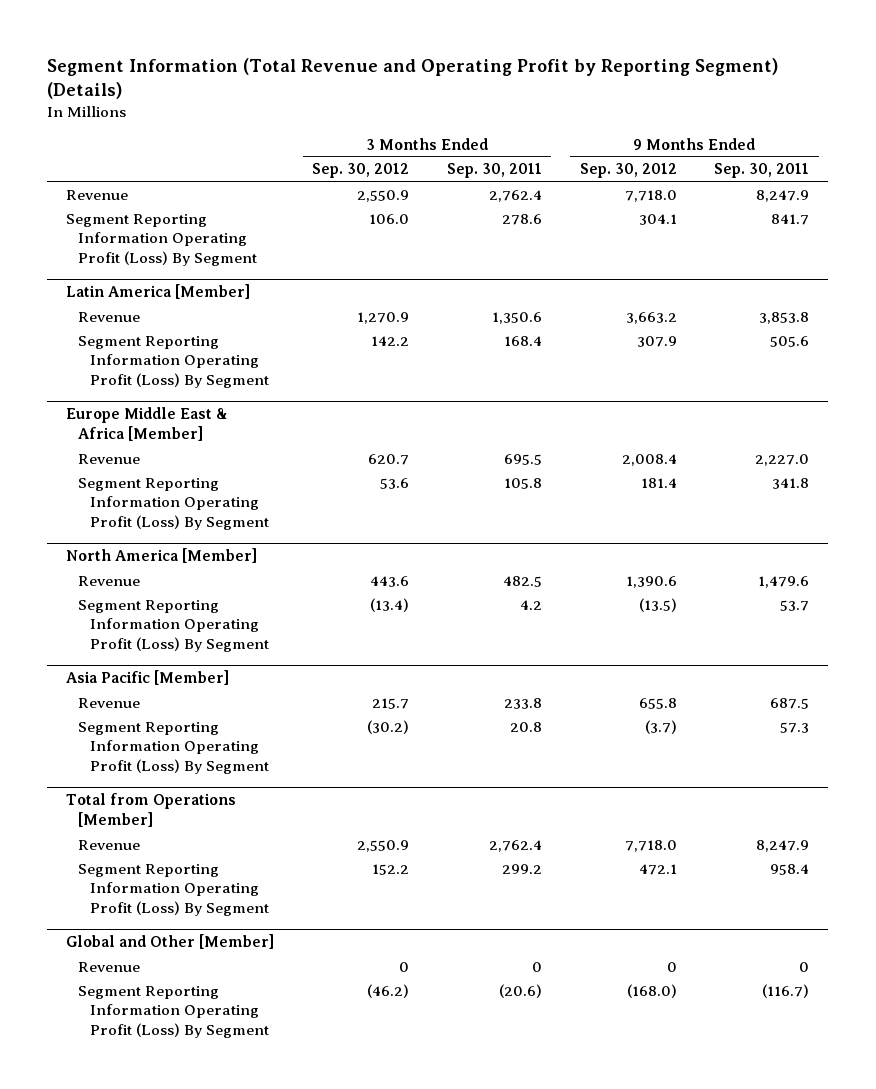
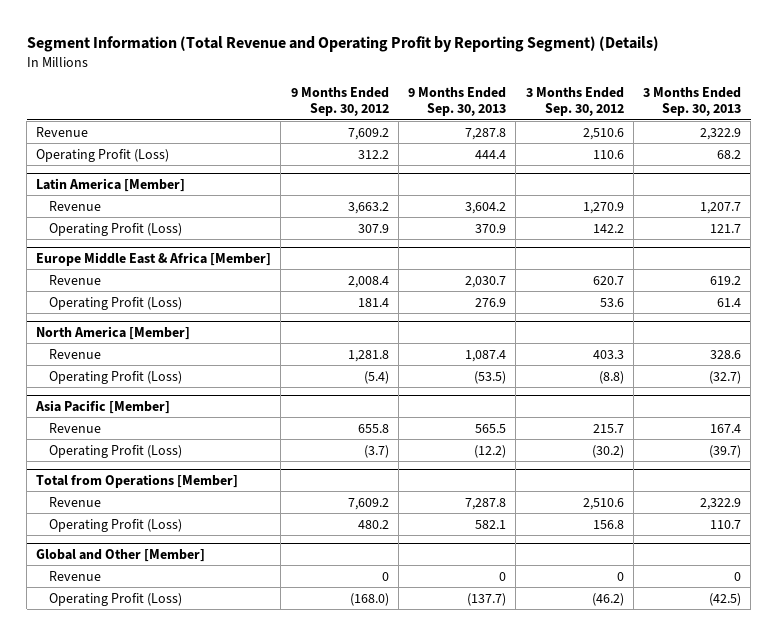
[446,163,542,179] Sep. 30, 2011 -> none
[714,163,810,179] Sep. 30, 2011 -> none
none -> [408,86,507,117] 9 Months Ended Sep. 30, 2013
none -> [642,86,741,117] 3 Months Ended Sep. 30, 2013
[357,189,410,202] 2,550.9 -> [582,127,624,140] 2,510.6
[624,189,677,202] 7,718.0 -> [347,127,389,140] 7,609.2
[66,213,257,266] Segment Reporting Information Operating Profit (Loss) By Segment -> [36,148,170,162] Operating Profit (Loss)
[369,213,410,224] 106.0 -> [592,149,624,159] 110.6
[638,213,677,225] 304.1 -> [357,149,389,159] 312.2
[77,335,269,388] Segment Reporting Information Operating Profit (Loss) By Segment -> [49,222,183,236] Operating Profit (Loss)
[77,477,269,530] Segment Reporting Information Operating Profit (Loss) By Segment -> [49,296,183,310] Operating Profit (Loss)
[370,575,410,587] 443.6 -> [592,349,624,359] 403.3
[625,575,677,588] 1,390.6 -> [347,349,389,362] 1,281.8
[77,599,269,652] Segment Reporting Information Operating Profit (Loss) By Segment -> [49,370,183,384] Operating Profit (Loss)
[370,597,410,612] (13.4) -> [598,370,624,384] (8.8)
[638,597,677,612] (13.5) -> [363,370,389,384] (5.4)
[77,721,269,774] Segment Reporting Information Operating Profit (Loss) By Segment -> [49,444,183,458] Operating Profit (Loss)
[357,839,410,852] 2,550.9 -> [582,497,624,510] 2,510.6
[624,839,677,852] 7,718.0 -> [347,497,389,510] 7,609.2
[77,863,269,916] Segment Reporting Information Operating Profit (Loss) By Segment -> [49,518,183,532] Operating Profit (Loss)
[372,863,410,875] 152.2 -> [592,519,624,529] 156.8
[638,863,677,875] 472.1 -> [357,519,389,529] 480.2
[77,985,269,1038] Segment Reporting Information Operating Profit (Loss) By Segment -> [49,592,183,606] Operating Profit (Loss)

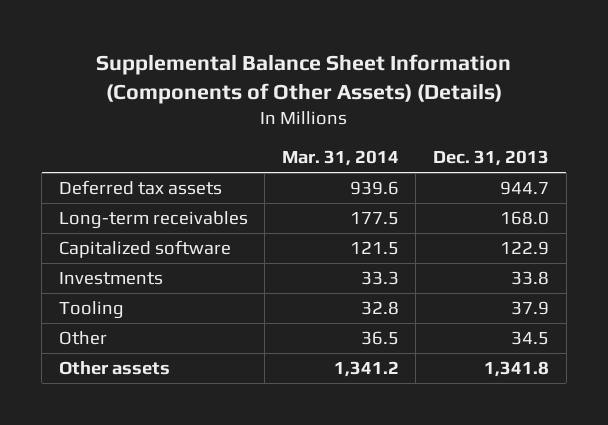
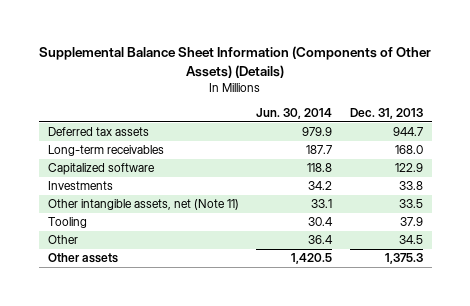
[281,150,399,167] Mar. 31, 2014 -> none
none -> [256,107,333,119] Jun. 30, 2014
none -> [47,199,239,211] Other intangible assets, net (Note 11)
[483,360,549,377] 1,341.8 -> [384,253,423,265] 1,375.3

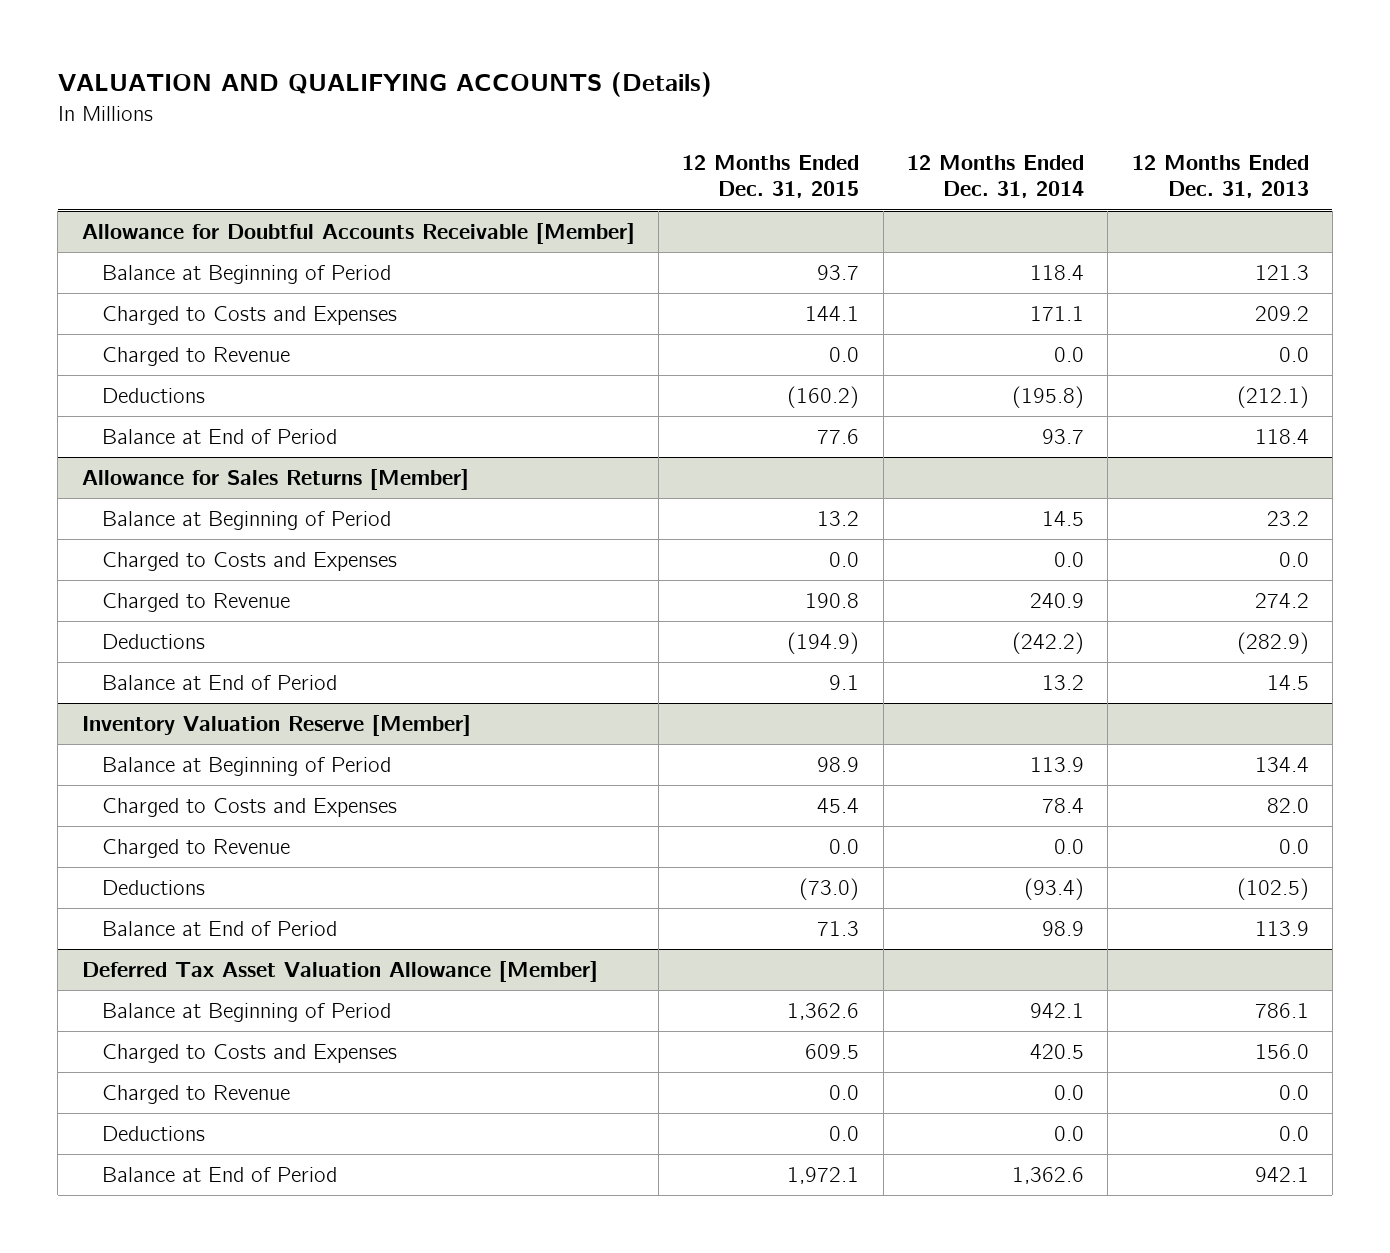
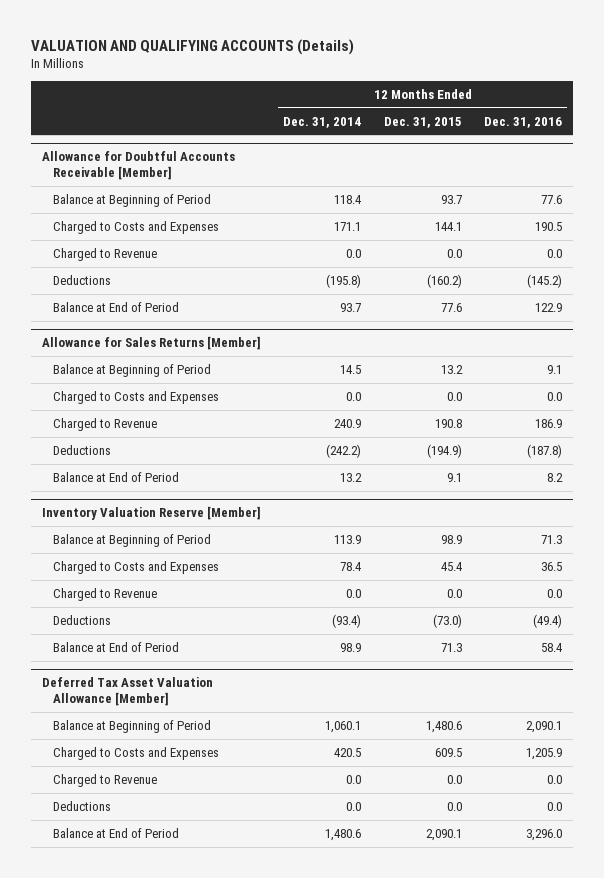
[1131,155,1309,199] 12 Months Ended Dec. 31, 2013 -> none
none -> [483,116,562,128] Dec. 31, 2016
[787,1003,860,1021] 1,362.6 -> [425,720,462,733] 1,480.6
[1029,1003,1084,1019] 942.1 -> [325,720,362,733] 1,060.1
[787,1167,860,1185] 1,972.1 -> [425,828,462,841] 2,090.1
[1011,1167,1084,1185] 1,362.6 -> [325,828,362,841] 1,480.6

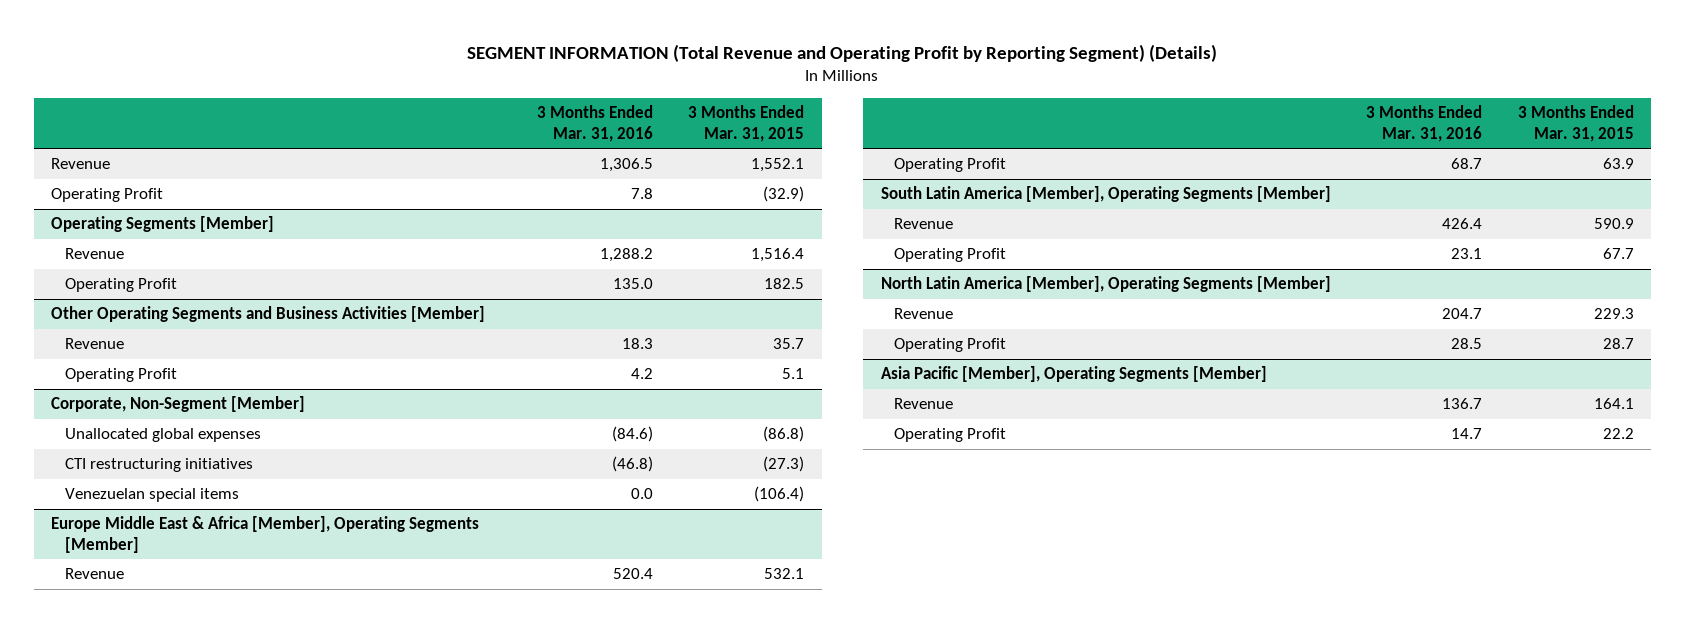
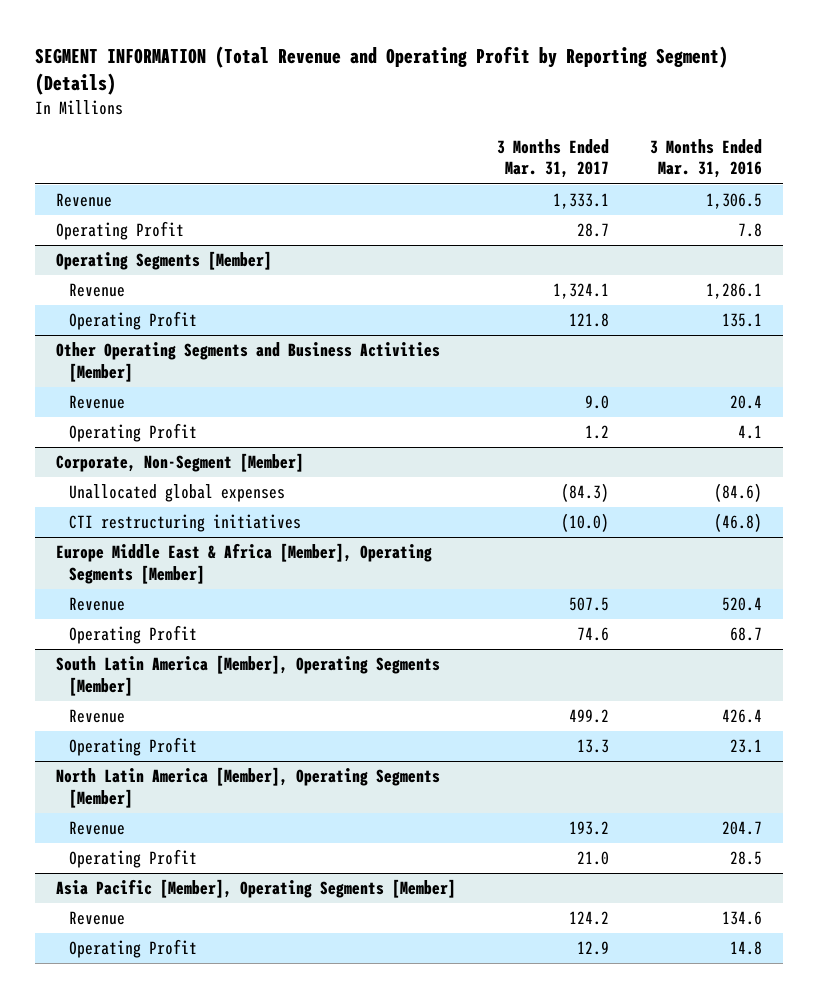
[688,105,805,142] 3 Months Ended Mar. 31, 2015 -> none
none -> [497,138,610,179] 3 Months Ended Mar. 31, 2017
[599,248,653,263] 1,288.2 -> [706,283,763,300] 1,286.1
[612,278,653,290] 135.0 -> [722,313,763,328] 135.1
[621,338,653,350] 18.3 -> [730,395,763,410] 20.4
[630,368,653,380] 4.2 -> [738,425,763,440] 4.1
[64,488,239,503] Venezuelan special items -> none
[1442,398,1483,410] 136.7 -> [722,911,763,926] 134.6
[1451,428,1483,440] 14.7 -> [730,941,763,956] 14.8

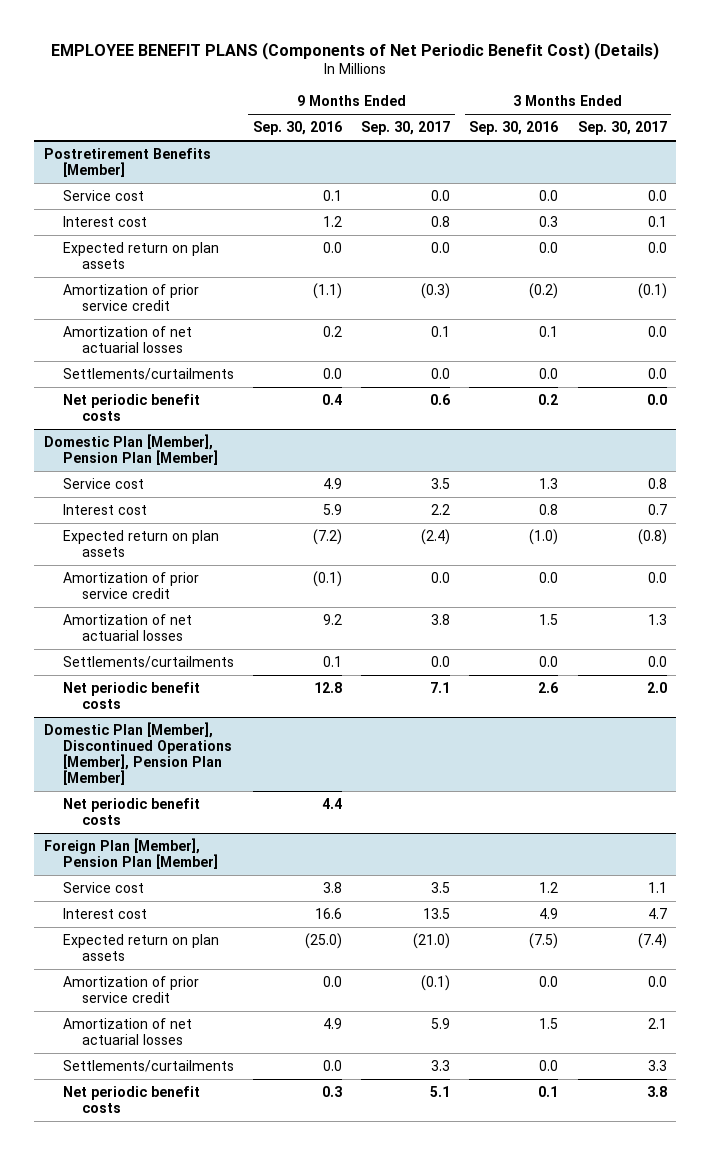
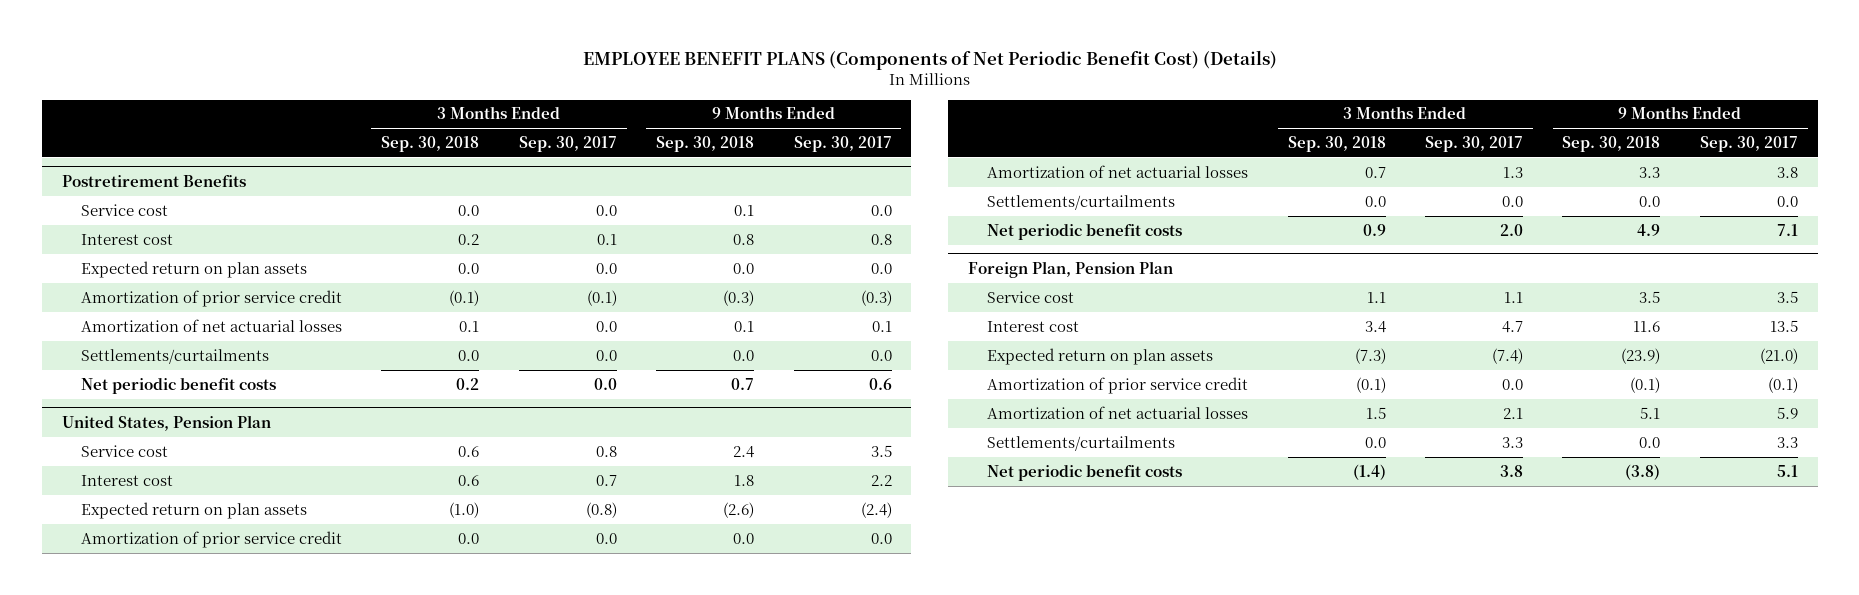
[252,121,342,136] Sep. 30, 2016 -> none
[469,121,559,136] Sep. 30, 2016 -> none
none -> [381,136,480,153] Sep. 30, 2018
none -> [656,136,755,153] Sep. 30, 2018
[44,147,212,177] Postretirement Benefits [Member] -> [61,174,246,187] Postretirement Benefits
[44,433,218,465] Domestic Plan [Member], Pension Plan [Member] -> none
none -> [61,414,271,431] United States, Pension Plan
[44,721,232,785] Domestic Plan [Member], Discontinued Operations [Member], Pension Plan [Member] -> none
[62,797,200,825] Net periodic benefit costs -> none
[44,837,218,869] Foreign Plan [Member], Pension Plan [Member] -> [967,260,1173,278] Foreign Plan, Pension Plan

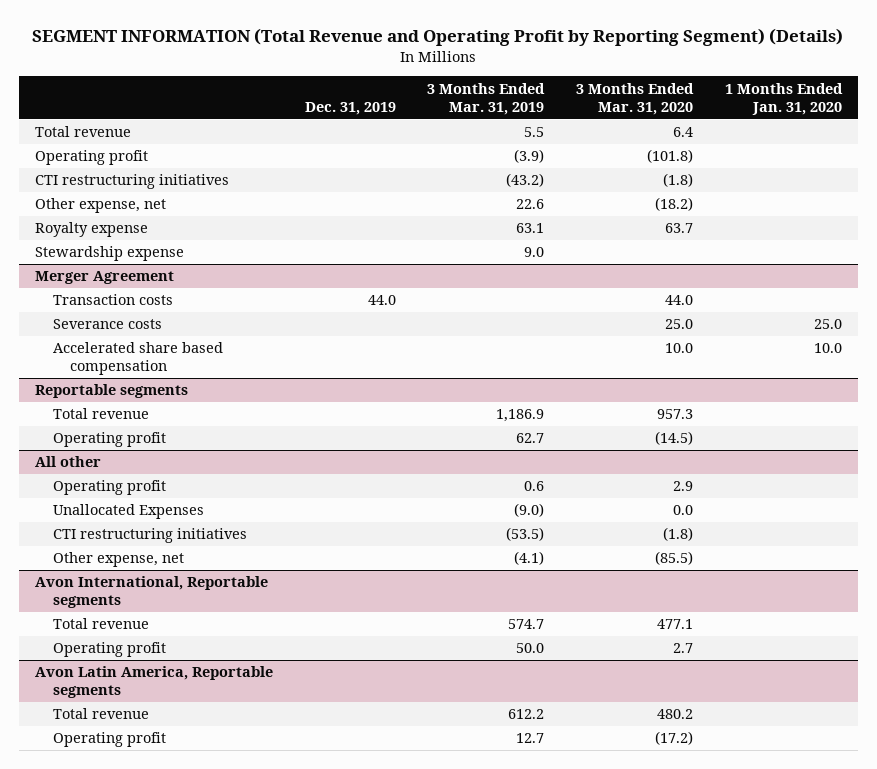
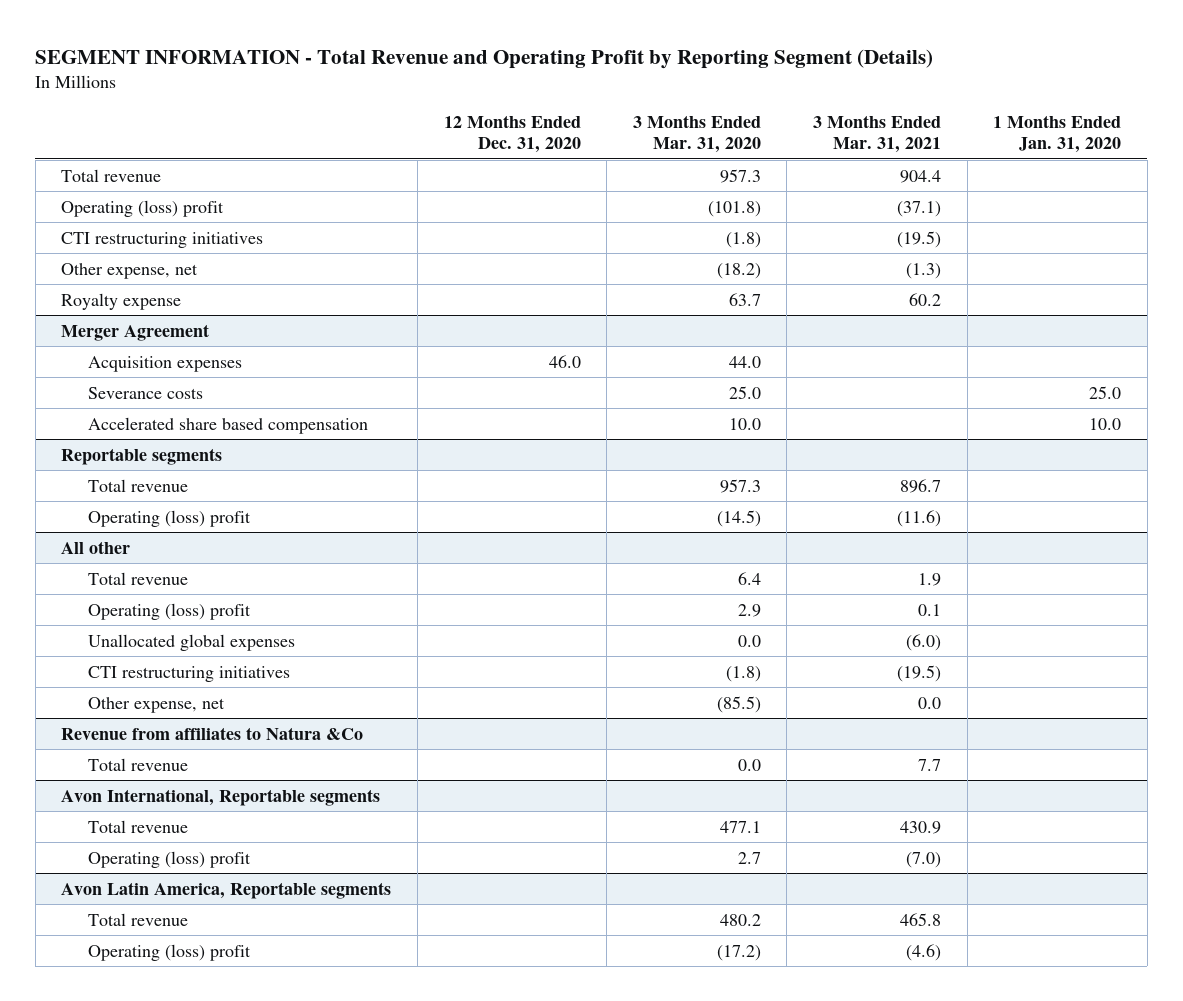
[32,28,844,47] SEGMENT INFORMATION (Total Revenue and Operating Profit by Reporting Segment) (Details) -> [35,48,934,69] SEGMENT INFORMATION - Total Revenue and Operating Profit by Reporting Segment (Details)
[304,101,396,115] Dec. 31, 2019 -> none
[427,82,546,115] 3 Months Ended Mar. 31, 2019 -> none
none -> [443,115,581,154] 12 Months Ended Dec. 31, 2020
none -> [813,115,942,154] 3 Months Ended Mar. 31, 2021
[673,127,694,138] 6.4 -> [719,168,761,183] 957.3
[35,150,149,166] Operating profit -> [61,199,225,217] Operating (loss) profit
[35,246,185,262] Stewardship expense -> none
[52,294,173,306] Transaction costs -> none
none -> [88,355,243,372] Acquisition expenses
[52,432,166,448] Operating profit -> [88,509,252,527] Operating (loss) profit
none -> [88,571,189,585] Total revenue
[52,480,166,496] Operating profit -> [88,602,252,620] Operating (loss) profit
[52,504,204,520] Unallocated Expenses -> [88,633,296,651] Unallocated global expenses
none -> [61,726,364,740] Revenue from affiliates to Natura &Co
none -> [88,757,189,771] Total revenue
[52,642,166,658] Operating profit -> [88,850,252,868] Operating (loss) profit
[52,732,166,748] Operating profit -> [88,943,252,961] Operating (loss) profit

